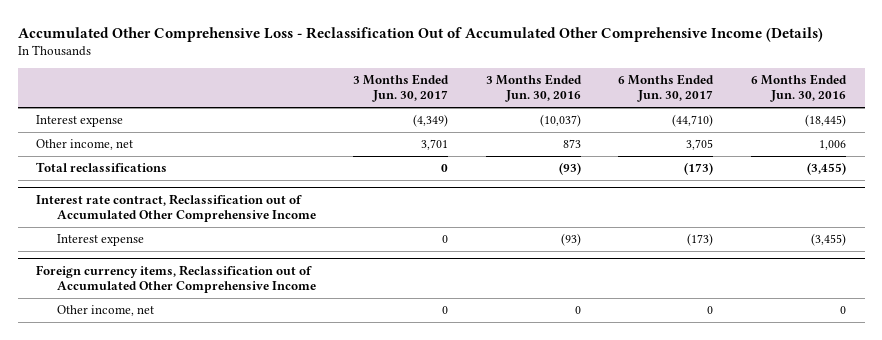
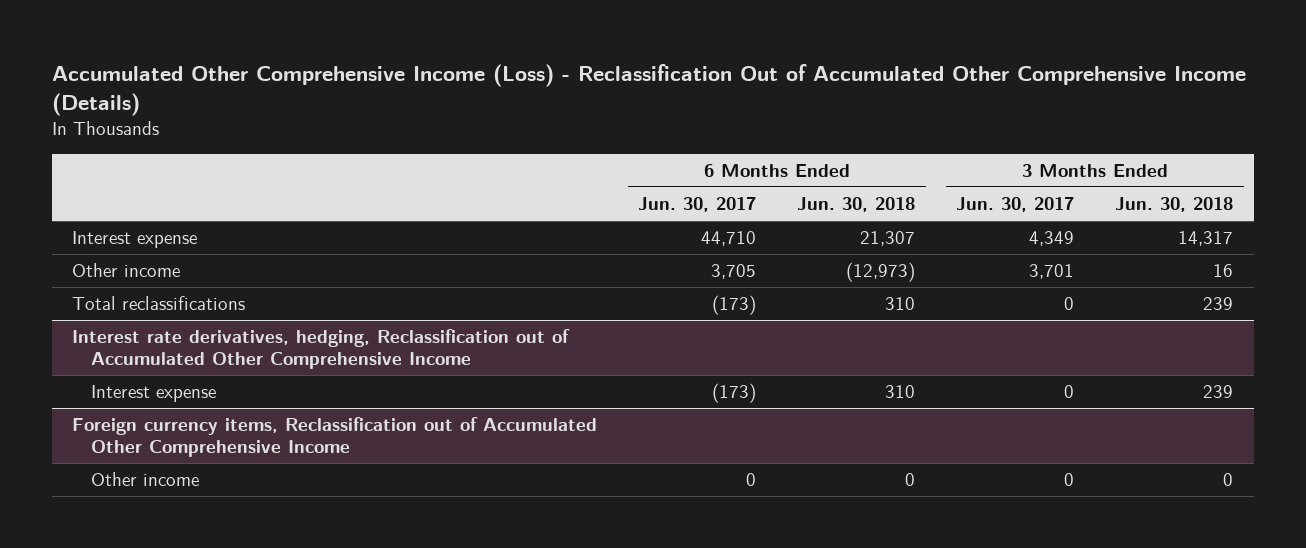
[17,26,823,42] Accumulated Other Comprehensive Loss - Reclassification Out of Accumulated Other Comprehensive Income (Details) -> [51,63,1246,116] Accumulated Other Comprehensive Income (Loss) - Reclassification Out of Accumulated Other Comprehensive Income (Details)
[485,73,582,103] 3 Months Ended Jun. 30, 2016 -> none
[750,73,847,103] 6 Months Ended Jun. 30, 2016 -> none
none -> [797,197,916,213] Jun. 30, 2018
none -> [1115,197,1234,213] Jun. 30, 2018
[413,114,449,128] (4,349) -> [1029,231,1075,247] 4,349
[672,114,714,128] (44,710) -> [701,231,757,247] 44,710
[36,139,134,151] Other income, net -> [72,263,181,278] Other income
[36,193,316,223] Interest rate contract, Reclassification out of Accumulated Other Comprehensive Income -> [72,329,571,370] Interest rate derivatives, hedging, Reclassification out of Accumulated Other Comprehensive Income
[56,305,154,317] Other income, net -> [90,472,199,487] Other income

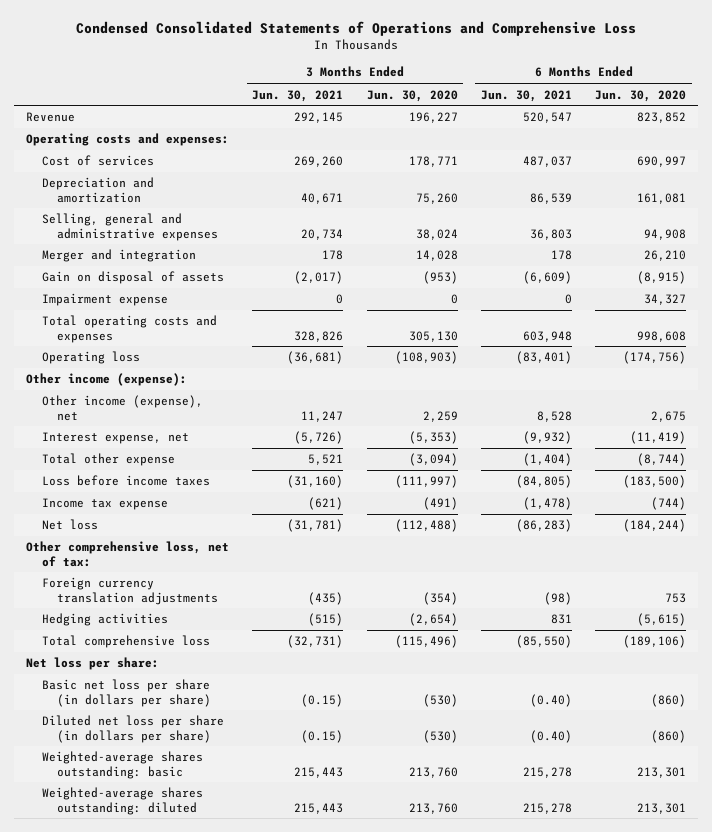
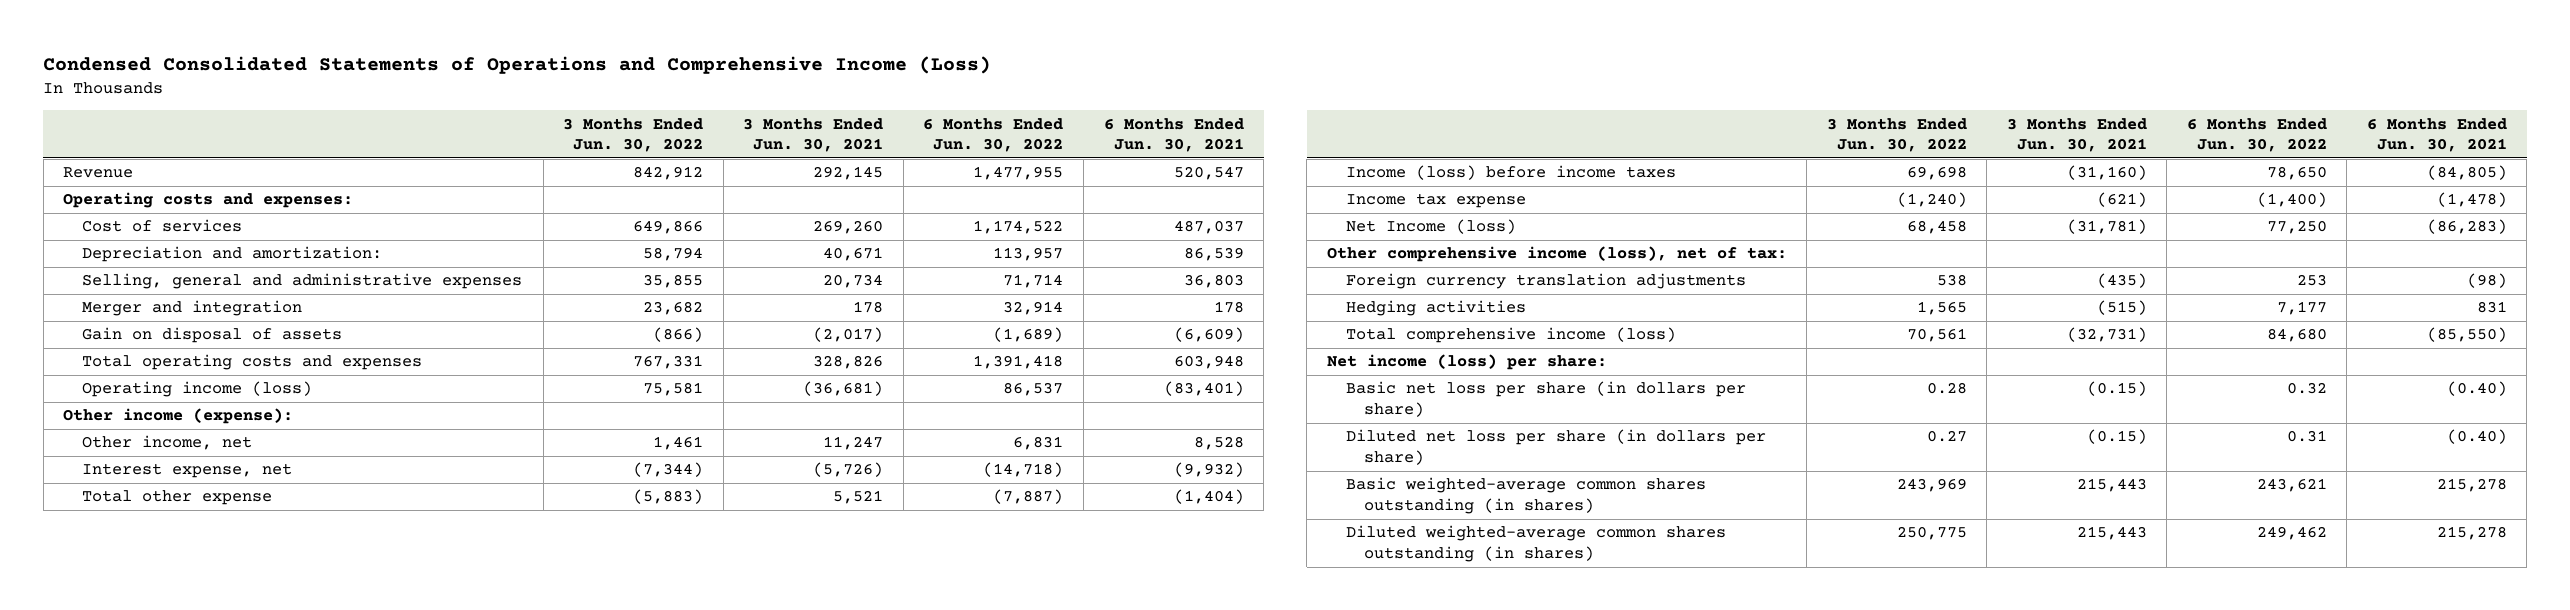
[76,21,637,37] Condensed Consolidated Statements of Operations and Comprehensive Loss -> [43,55,992,74] Condensed Consolidated Statements of Operations and Comprehensive Income (Loss)
[366,89,458,102] Jun. 30, 2020 -> none
[595,89,687,102] Jun. 30, 2020 -> none
none -> [563,117,704,153] 3 Months Ended Jun. 30, 2022
none -> [923,117,1064,153] 6 Months Ended Jun. 30, 2022
[41,177,154,203] Depreciation and amortization -> [82,246,383,263] Depreciation and amortization:
[41,293,168,307] Impairment expense -> none
[41,351,140,365] Operating loss -> [82,381,313,398] Operating income (loss)
[41,395,203,421] Other income (expense), net -> [82,435,253,451] Other income, net
[41,475,210,487] Loss before income taxes -> [1345,165,1676,181] Income (loss) before income taxes
[41,519,98,531] Net loss -> [1345,219,1516,235] Net Income (loss)
[26,541,230,567] Other comprehensive loss, net of tax: -> [1326,246,1787,263] Other comprehensive income (loss), net of tax:
[41,635,210,649] Total comprehensive loss -> [1345,327,1676,344] Total comprehensive income (loss)
[26,657,160,671] Net loss per share: -> [1326,354,1607,371] Net income (loss) per share:
[41,751,203,779] Weighted-average shares outstanding: basic -> [1345,477,1706,515] Basic weighted-average common shares outstanding (in shares)
[41,787,203,815] Weighted-average shares outstanding: diluted -> [1345,525,1726,563] Diluted weighted-average common shares outstanding (in shares)

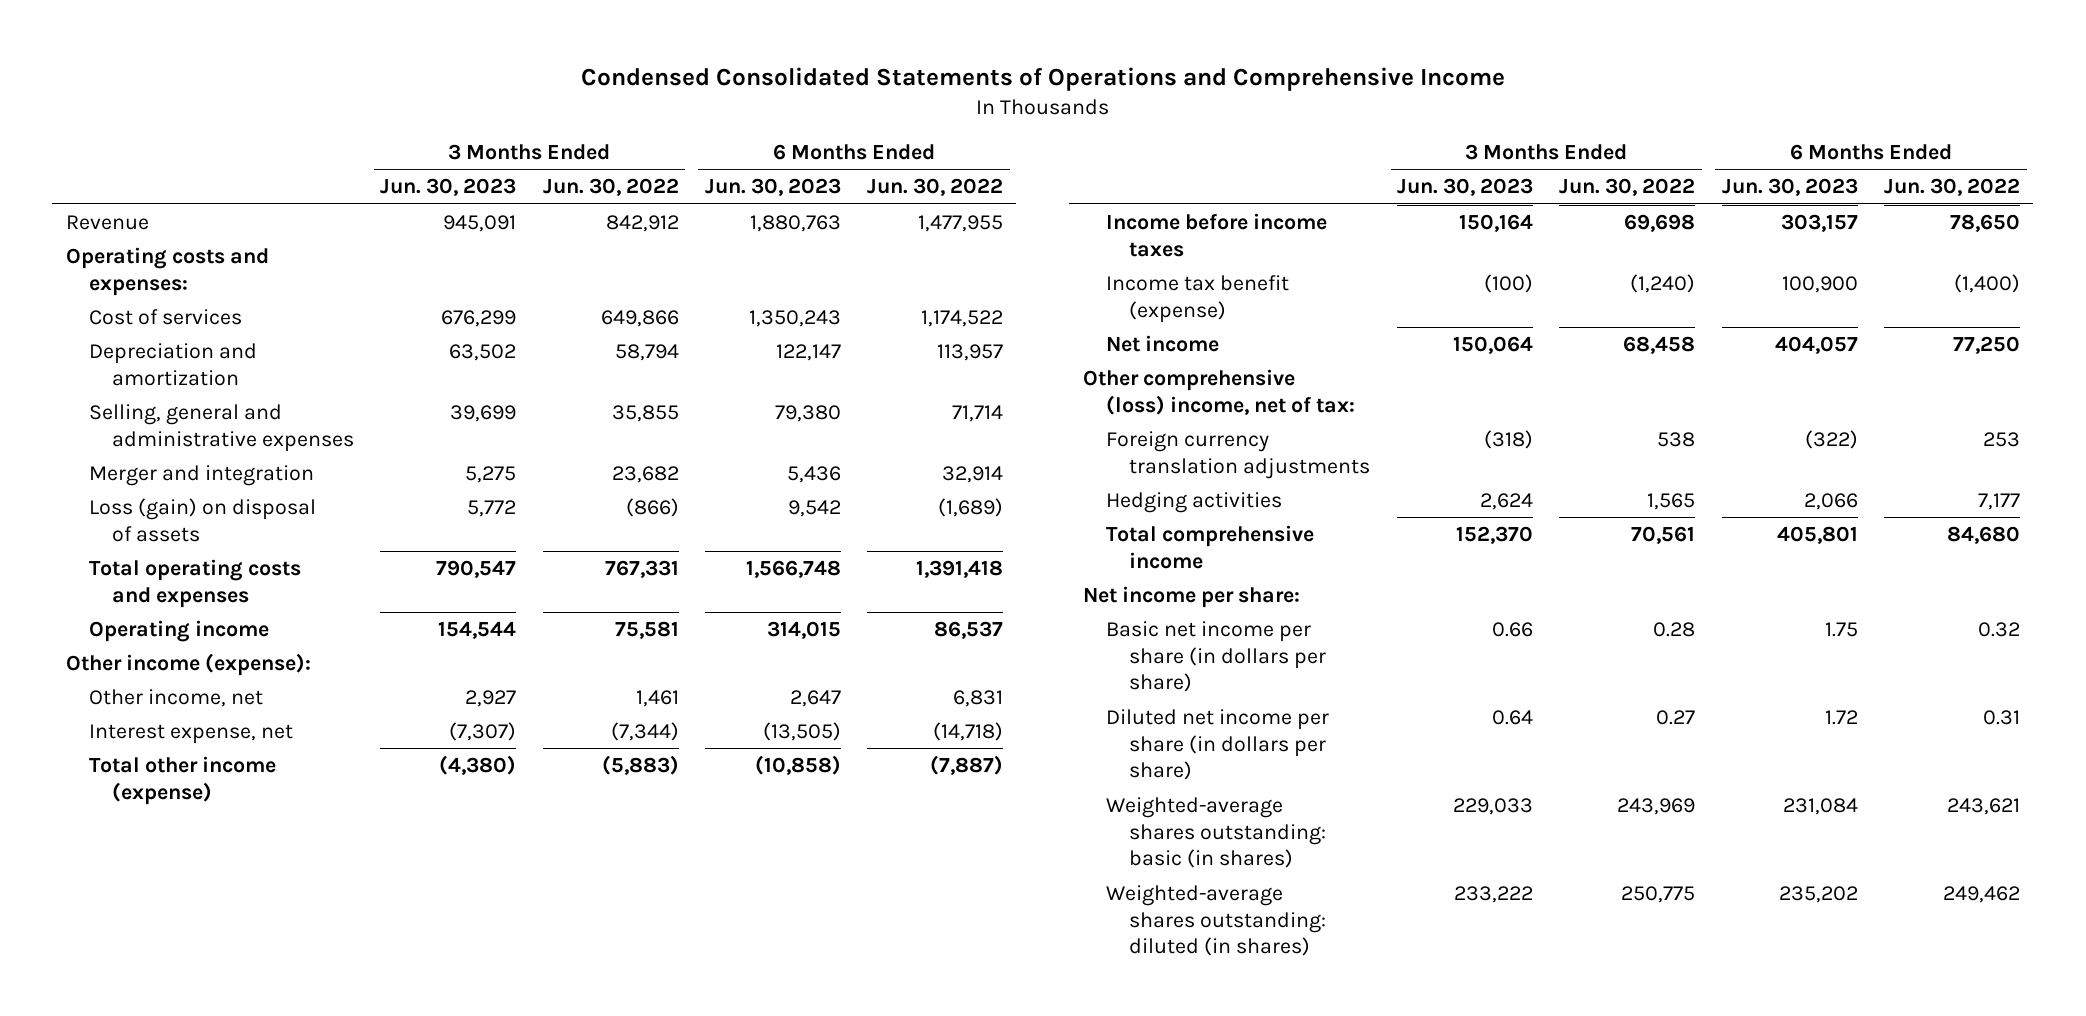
[43,55,992,74] Condensed Consolidated Statements of Operations and Comprehensive Income (Loss) -> [580,67,1505,92] Condensed Consolidated Statements of Operations and Comprehensive Income
[743,117,884,153] 3 Months Ended Jun. 30, 2021 -> none
[1103,117,1244,153] 6 Months Ended Jun. 30, 2021 -> none
none -> [380,178,517,197] Jun. 30, 2023
none -> [704,178,841,197] Jun. 30, 2023
[82,246,383,263] Depreciation and amortization: -> [88,342,257,386] Depreciation and amortization
[82,327,343,344] Gain on disposal of assets -> [88,497,316,542] Loss (gain) on disposal of assets
[82,381,313,398] Operating income (loss) -> [88,619,269,642] Operating income
[82,490,273,506] Total other expense -> [88,755,276,805] Total other income (expense)
[1345,165,1676,181] Income (loss) before income taxes -> [1105,212,1327,257] Income before income taxes
[1345,193,1526,209] Income tax expense -> [1105,274,1289,323] Income tax benefit (expense)
[1345,219,1516,235] Net Income (loss) -> [1105,334,1219,352] Net income
[1326,246,1787,263] Other comprehensive income (loss), net of tax: -> [1082,368,1355,415] Other comprehensive (loss) income, net of tax:
[1345,327,1676,344] Total comprehensive income (loss) -> [1105,524,1314,569] Total comprehensive income
[1326,354,1607,371] Net income (loss) per share: -> [1082,585,1300,608] Net income per share:
[1345,381,1746,418] Basic net loss per share (in dollars per share) -> [1105,620,1326,693] Basic net income per share (in dollars per share)
[1345,429,1766,466] Diluted net loss per share (in dollars per share) -> [1105,708,1329,781] Diluted net income per share (in dollars per share)
[1345,477,1706,515] Basic weighted-average common shares outstanding (in shares) -> [1105,796,1326,869] Weighted-average shares outstanding: basic (in shares)
[1345,525,1726,563] Diluted weighted-average common shares outstanding (in shares) -> [1105,884,1326,957] Weighted-average shares outstanding: diluted (in shares)

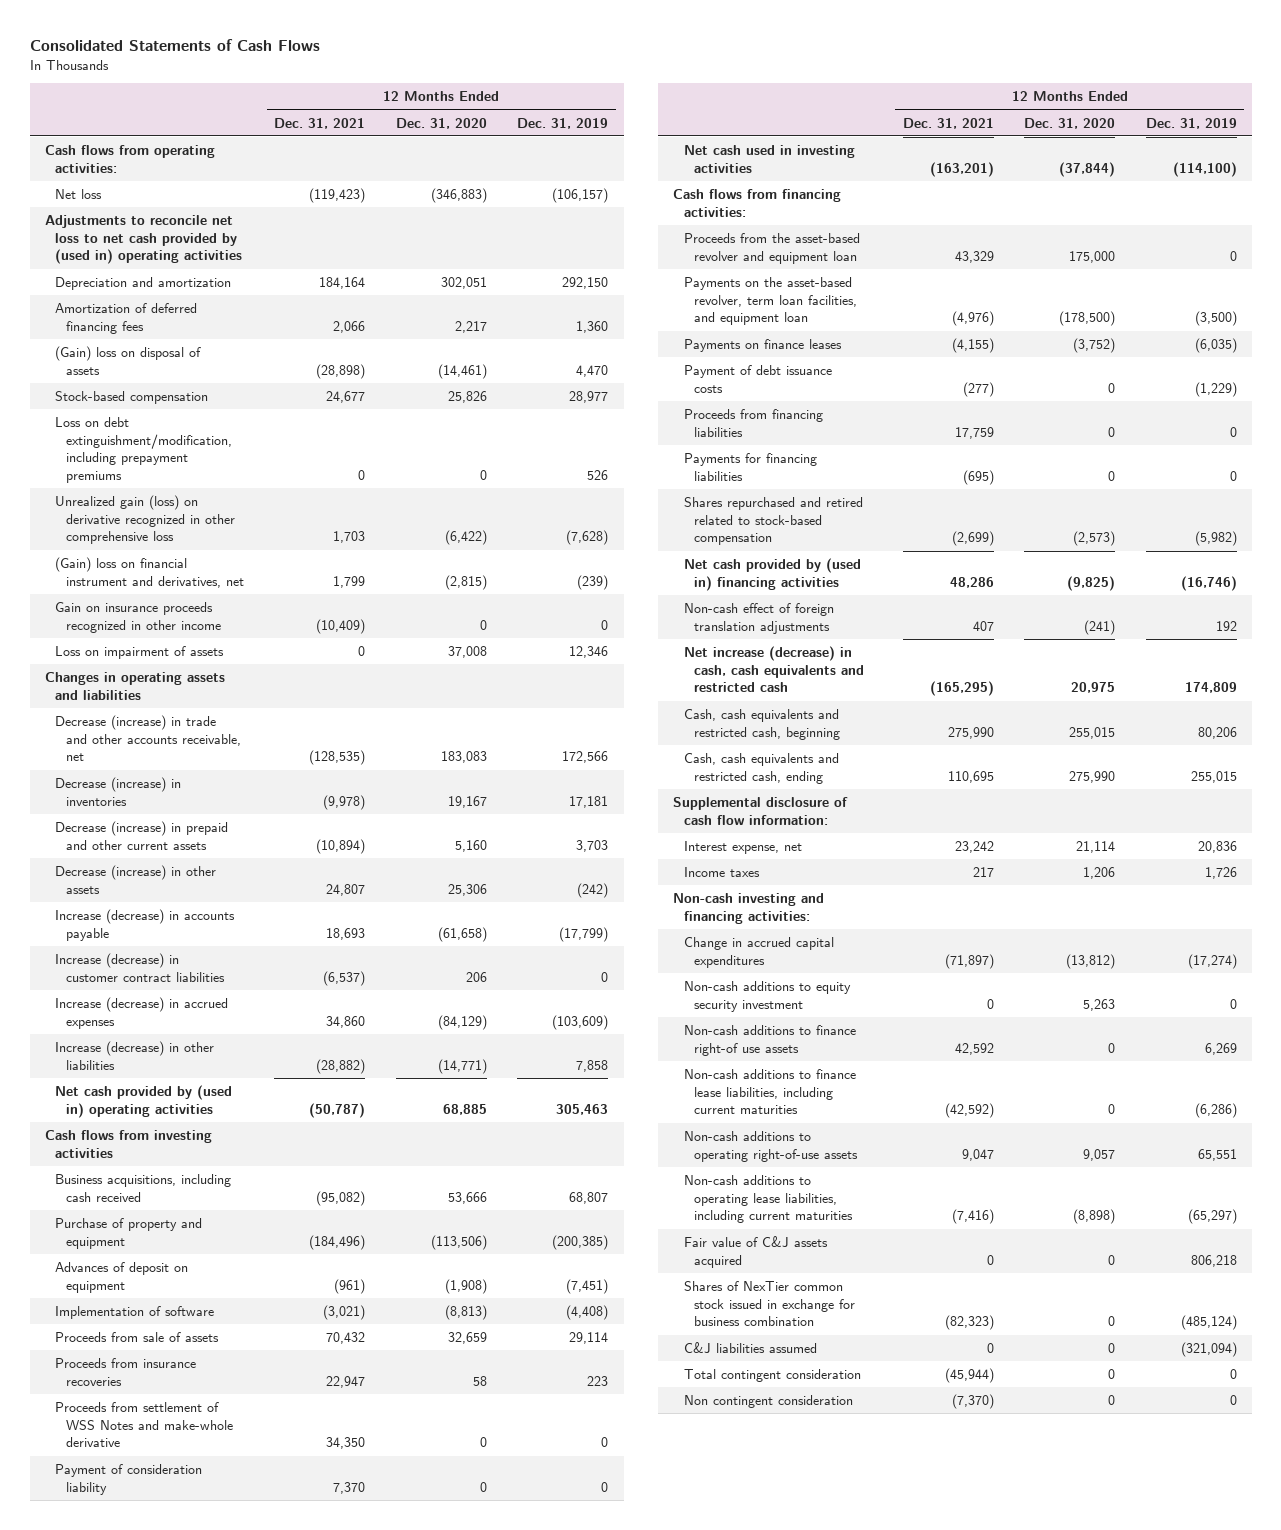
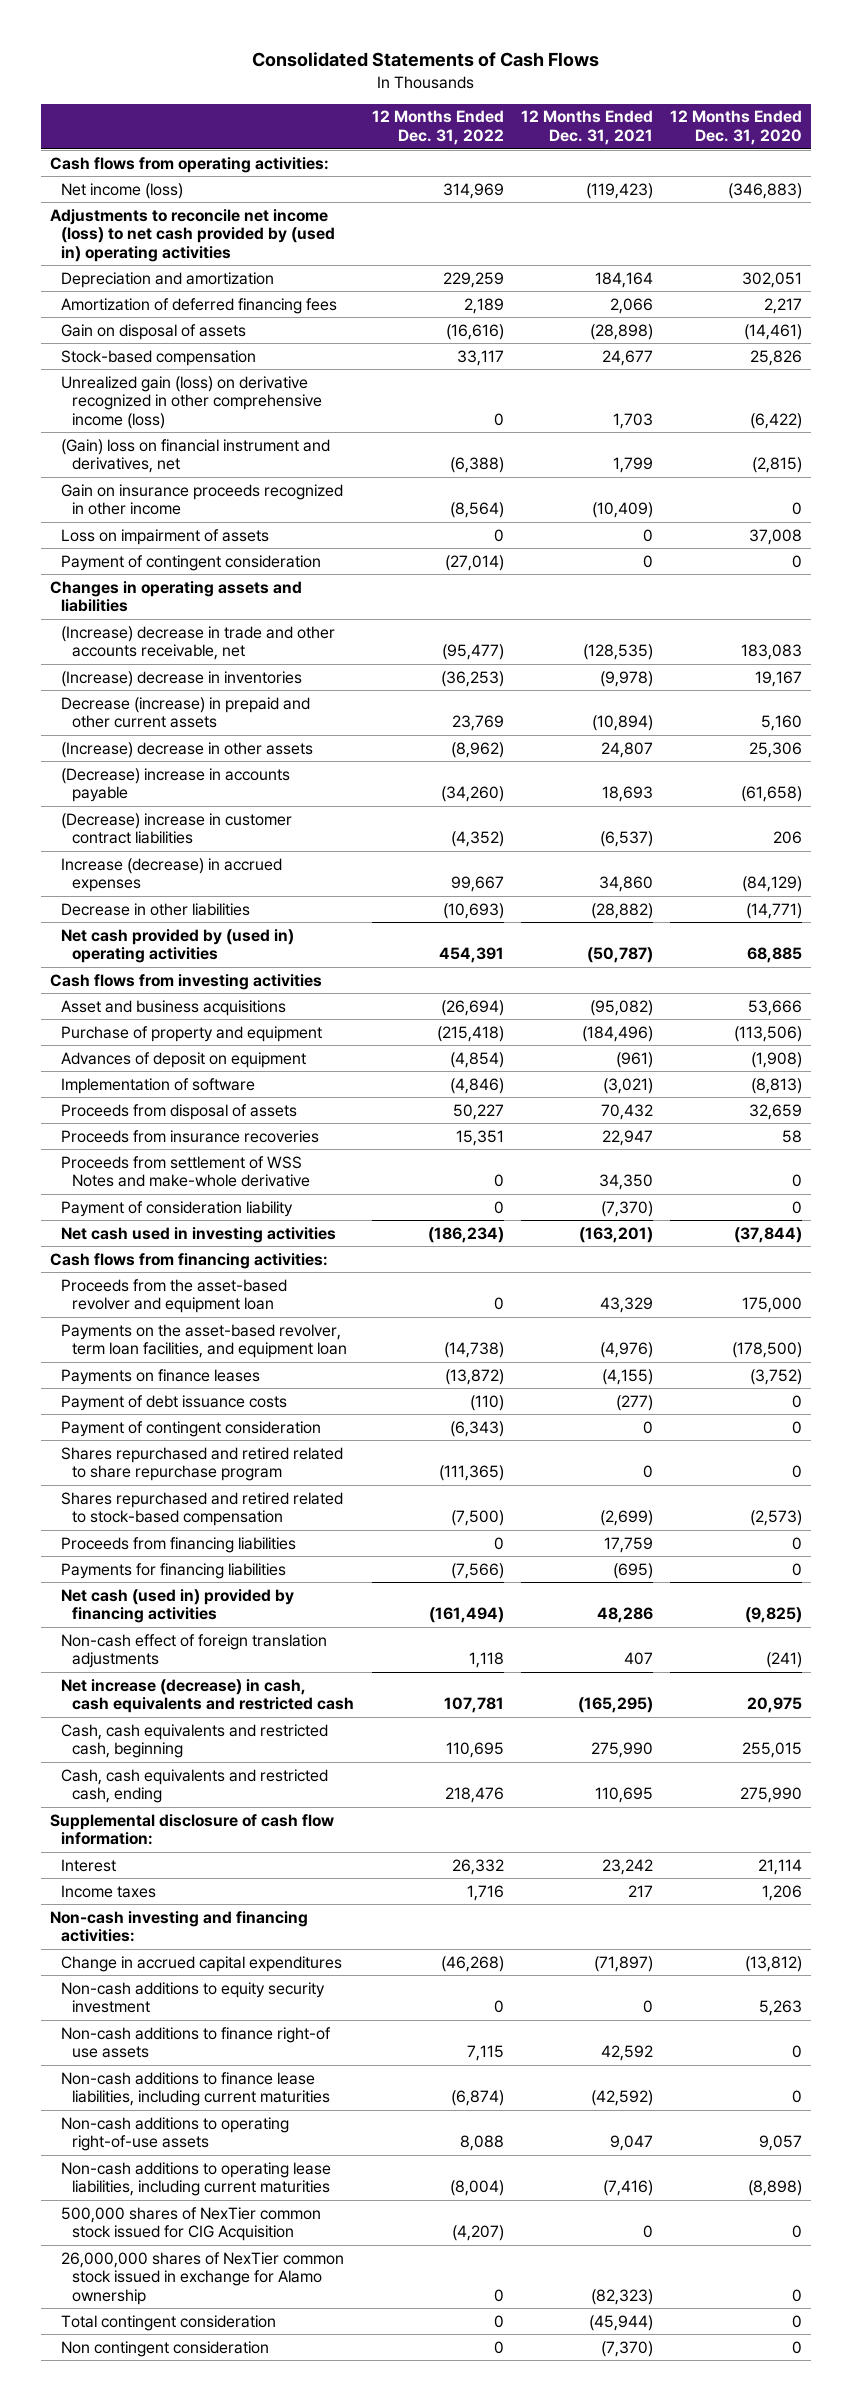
[517,117,609,129] Dec. 31, 2019 -> none
none -> [371,110,504,146] 12 Months Ended Dec. 31, 2022
[55,188,103,199] Net loss -> [61,182,184,199] Net income (loss)
[44,214,243,265] Adjustments to reconcile net loss to net cash provided by (used in) operating activities -> [50,208,336,262] Adjustments to reconcile net income (loss) to net cash provided by (used in) operating activities
[55,345,202,375] (Gain) loss on disposal of assets -> [61,323,247,340] Gain on disposal of assets
[55,416,232,484] Loss on debt extinguishment/modification, including prepayment premiums -> none
[55,494,235,545] Unrealized gain (loss) on derivative recognized in other comprehensive loss -> [61,375,323,429] Unrealized gain (loss) on derivative recognized in other comprehensive income (loss)
none -> [61,554,322,571] Payment of contingent consideration
[55,714,241,762] Decrease (increase) in trade and other accounts receivable, net -> [61,625,336,661] (Increase) decrease in trade and other accounts receivable, net
[55,776,182,806] Decrease (increase) in inventories -> [61,670,303,687] (Increase) decrease in inventories
[55,864,217,894] Decrease (increase) in other assets -> [61,741,314,758] (Increase) decrease in other assets
[55,908,236,941] Increase (decrease) in accounts payable -> [61,767,291,803] (Decrease) increase in accounts payable
[55,952,225,982] Increase (decrease) in customer contract liabilities -> [61,812,293,845] (Decrease) increase in customer contract liabilities
[55,1040,215,1070] Increase (decrease) in other liabilities -> [61,902,251,916] Decrease in other liabilities
[55,1173,232,1202] Business acquisitions, including cash received -> [61,999,287,1016] Asset and business acquisitions
[55,1331,220,1342] Proceeds from sale of assets -> [61,1103,298,1120] Proceeds from disposal of assets
[333,1481,366,1494] 7,370 -> [601,1200,654,1217] (7,370)
none -> [61,1420,322,1437] Payment of contingent consideration
none -> [61,1446,344,1482] Shares repurchased and retired related to share repurchase program
[683,496,863,546] Shares repurchased and retired related to stock-based compensation -> [61,1491,344,1527] Shares repurchased and retired related to stock-based compensation
[683,557,861,591] Net cash provided by (used in) financing activities -> [61,1588,295,1624] Net cash (used in) provided by financing activities
[683,840,802,854] Interest expense, net -> [61,1858,117,1872] Interest
[683,1235,828,1268] Fair value of C&J assets acquired -> none
[683,1341,817,1353] C&J liabilities assumed -> none
none -> [61,2206,322,2242] 500,000 shares of NexTier common stock issued for CIG Acquisition
[683,1280,856,1327] Shares of NexTier common stock issued in exchange for business combination -> [61,2251,345,2305] 26,000,000 shares of NexTier common stock issued in exchange for Alamo ownership

